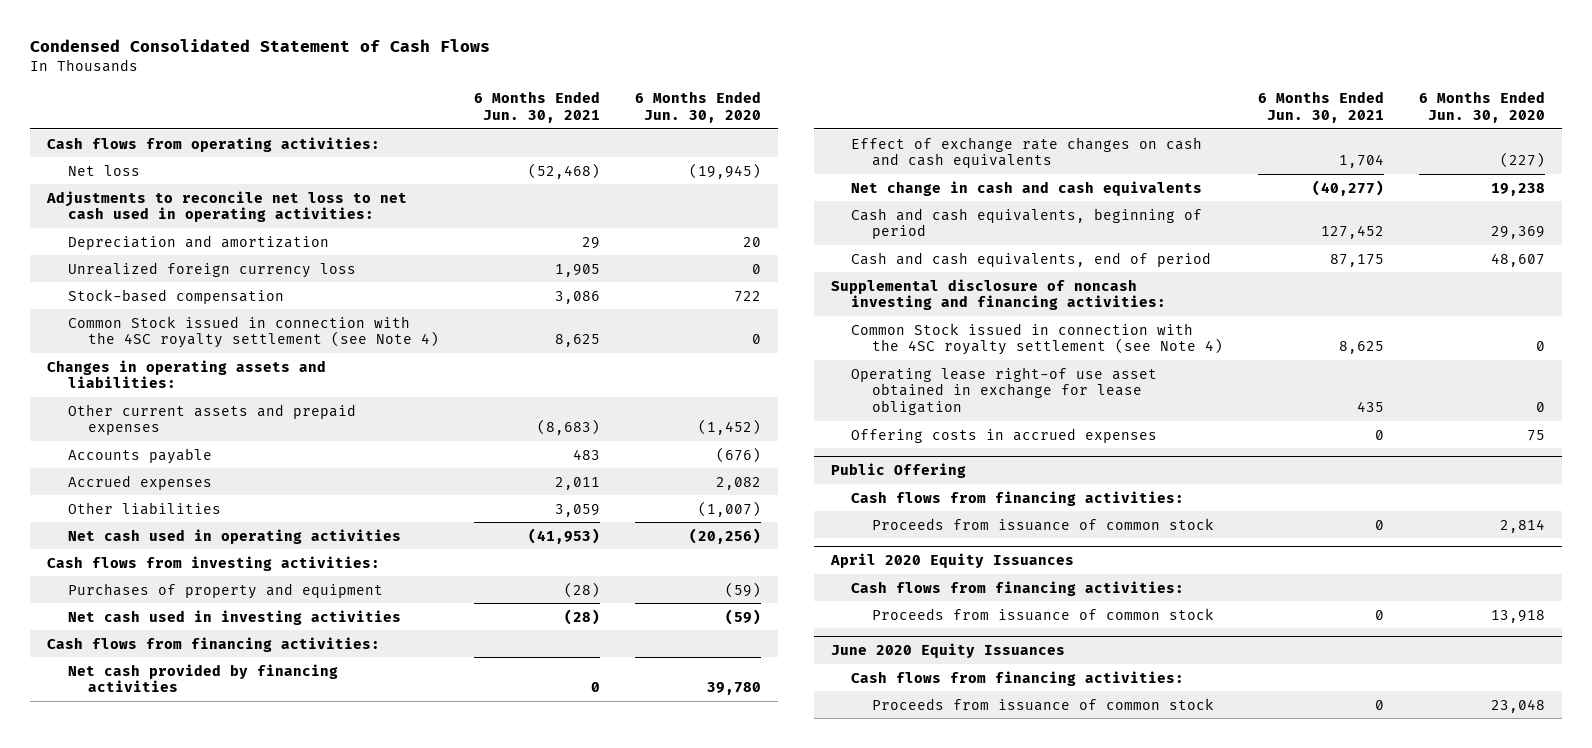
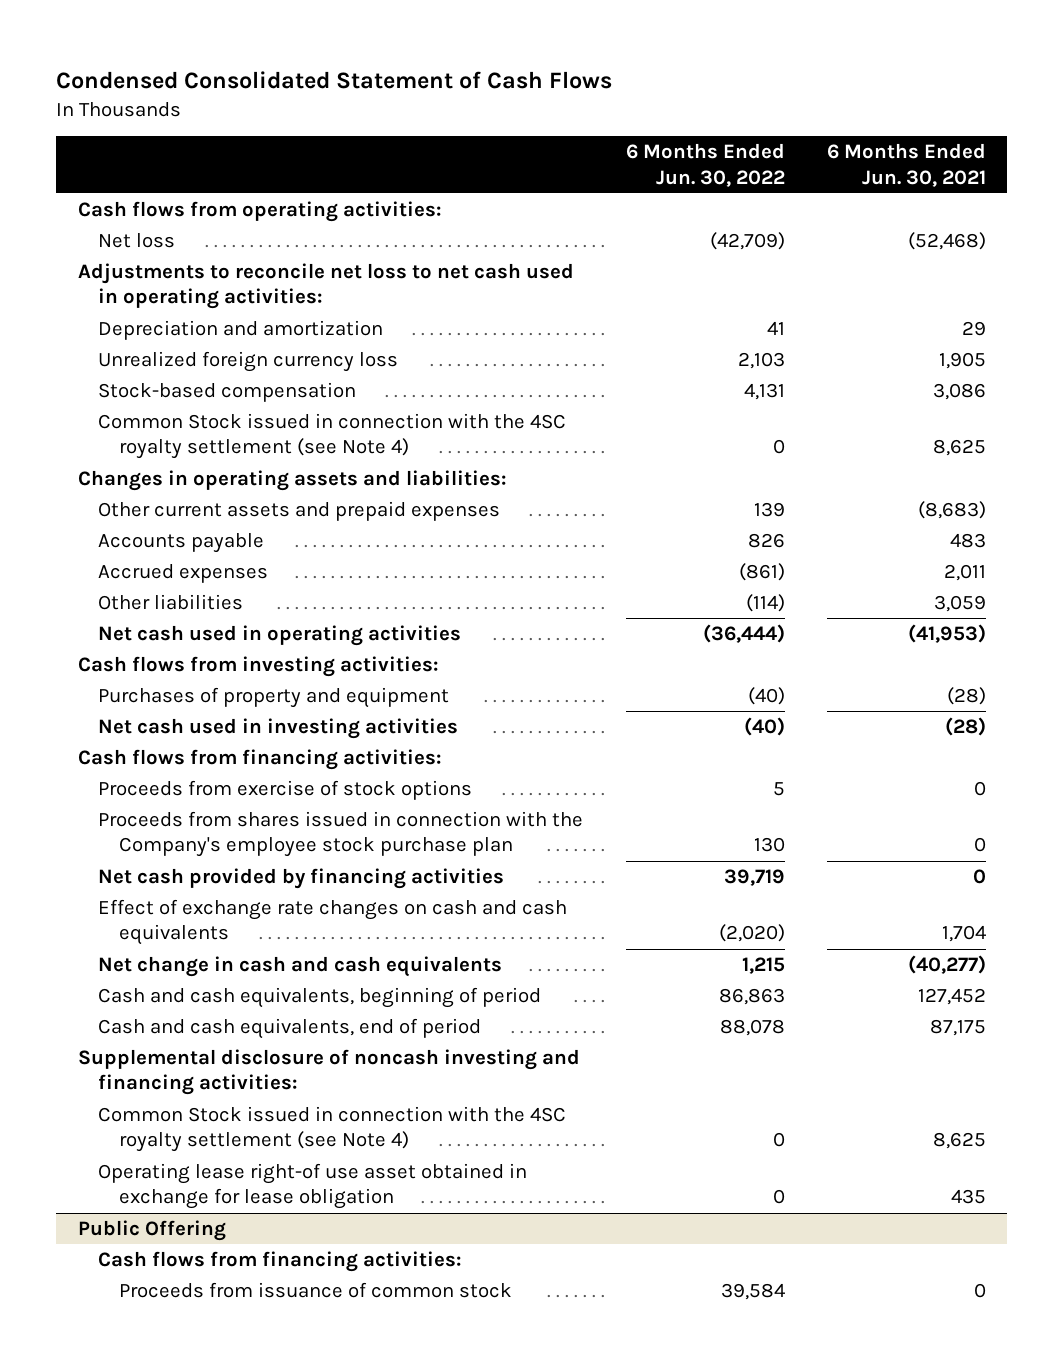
[635,91,762,123] 6 Months Ended Jun. 30, 2020 -> none
none -> [625,143,785,187] 6 Months Ended Jun. 30, 2022
none -> [98,780,473,801] Proceeds from exercise of stock options
none -> [98,811,584,858] Proceeds from shares issued in connection with the Company's employee stock purchase plan
[851,427,1158,443] Offering costs in accrued expenses -> none
[829,552,1074,568] April 2020 Equity Issuances -> none
[851,580,1185,596] Cash flows from financing activities: -> none
[871,607,1214,621] Proceeds from issuance of common stock -> none
[830,642,1065,658] June 2020 Equity Issuances -> none
[851,670,1185,686] Cash flows from financing activities: -> none
[871,697,1214,711] Proceeds from issuance of common stock -> none

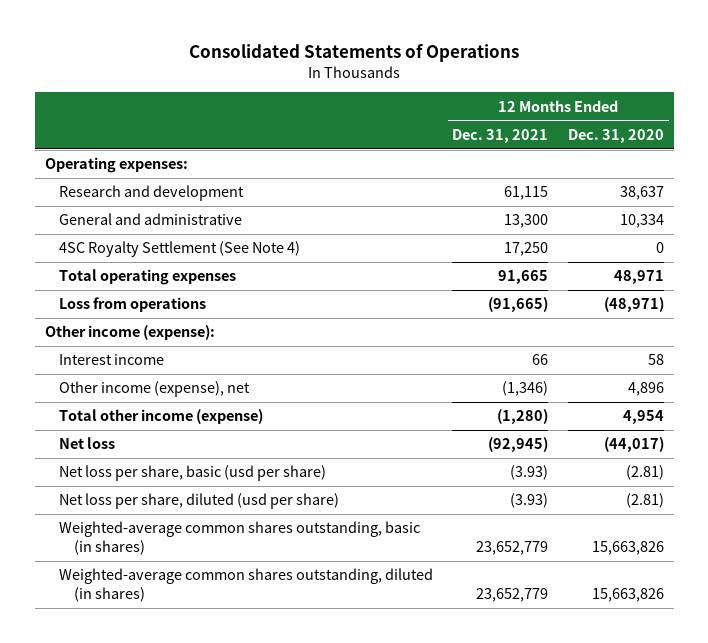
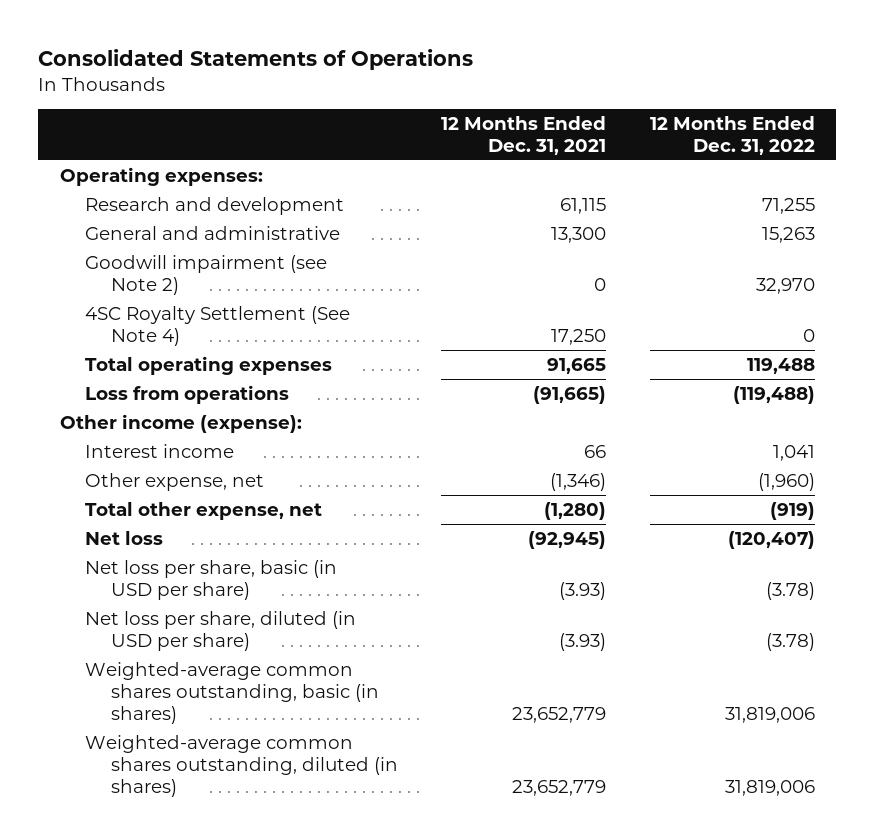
[567,129,664,144] Dec. 31, 2020 -> none
none -> [649,116,815,155] 12 Months Ended Dec. 31, 2022
none -> [85,254,328,295] Goodwill impairment (see Note 2)
[59,381,251,398] Other income (expense), net -> [85,472,265,491] Other expense, net
[59,409,264,425] Total other income (expense) -> [85,501,323,520] Total other expense, net
[59,465,327,482] Net loss per share, basic (usd per share) -> [85,559,338,600] Net loss per share, basic (in USD per share)
[59,493,340,510] Net loss per share, diluted (usd per share) -> [85,610,357,651] Net loss per share, diluted (in USD per share)

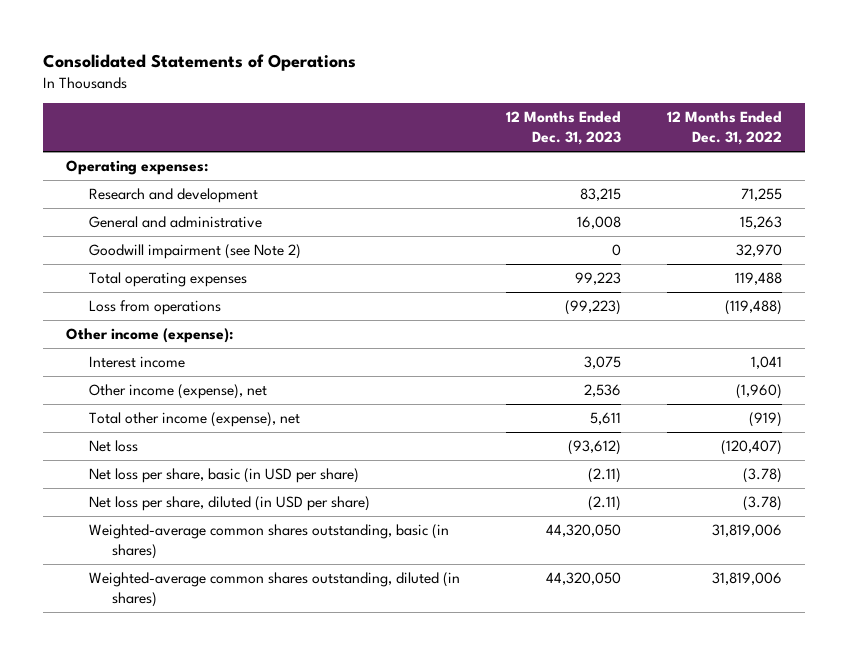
[441,116,607,155] 12 Months Ended Dec. 31, 2021 -> none
none -> [506,111,622,146] 12 Months Ended Dec. 31, 2023
[85,305,351,346] 4SC Royalty Settlement (See Note 4) -> none
[85,472,265,491] Other expense, net -> [89,384,268,400] Other income (expense), net
[85,501,323,520] Total other expense, net -> [89,412,301,428] Total other income (expense), net

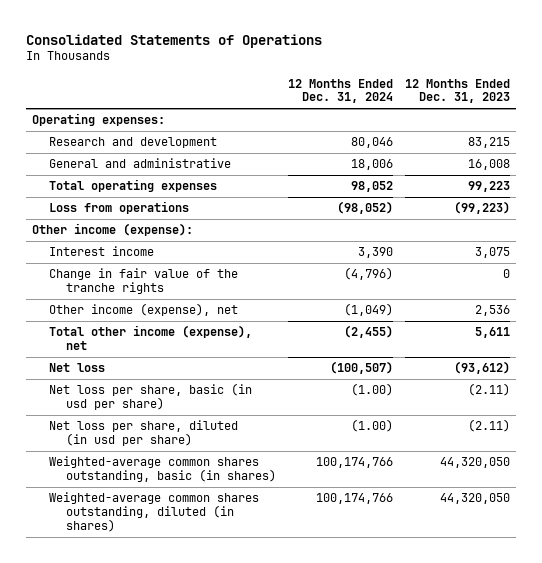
[667,111,783,146] 12 Months Ended Dec. 31, 2022 -> none
none -> [287,78,393,104] 12 Months Ended Dec. 31, 2024
[89,244,302,260] Goodwill impairment (see Note 2) -> none
none -> [49,268,239,295] Change in fair value of the tranche rights
[89,468,360,484] Net loss per share, basic (in USD per share) -> [49,383,253,411] Net loss per share, basic (in usd per share)
[89,496,371,512] Net loss per share, diluted (in USD per share) -> [49,420,239,447] Net loss per share, diluted (in usd per share)

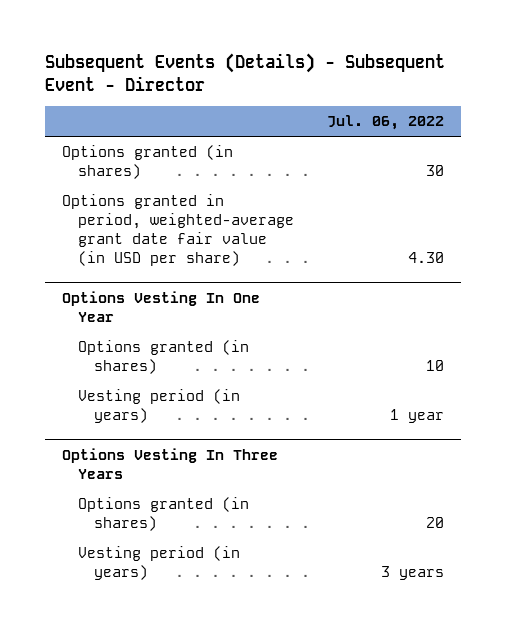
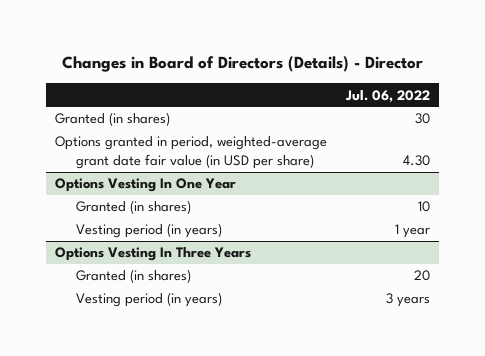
[44,52,445,91] Subsequent Events (Details) - Subsequent Event - Director -> [61,56,423,73] Changes in Board of Directors (Details) - Director
[61,145,233,180] Options granted (in shares) -> [55,112,171,127] Granted (in shares)
[77,340,249,375] Options granted (in shares) -> [75,200,191,215] Granted (in shares)
[77,497,249,532] Options granted (in shares) -> [75,269,191,284] Granted (in shares)

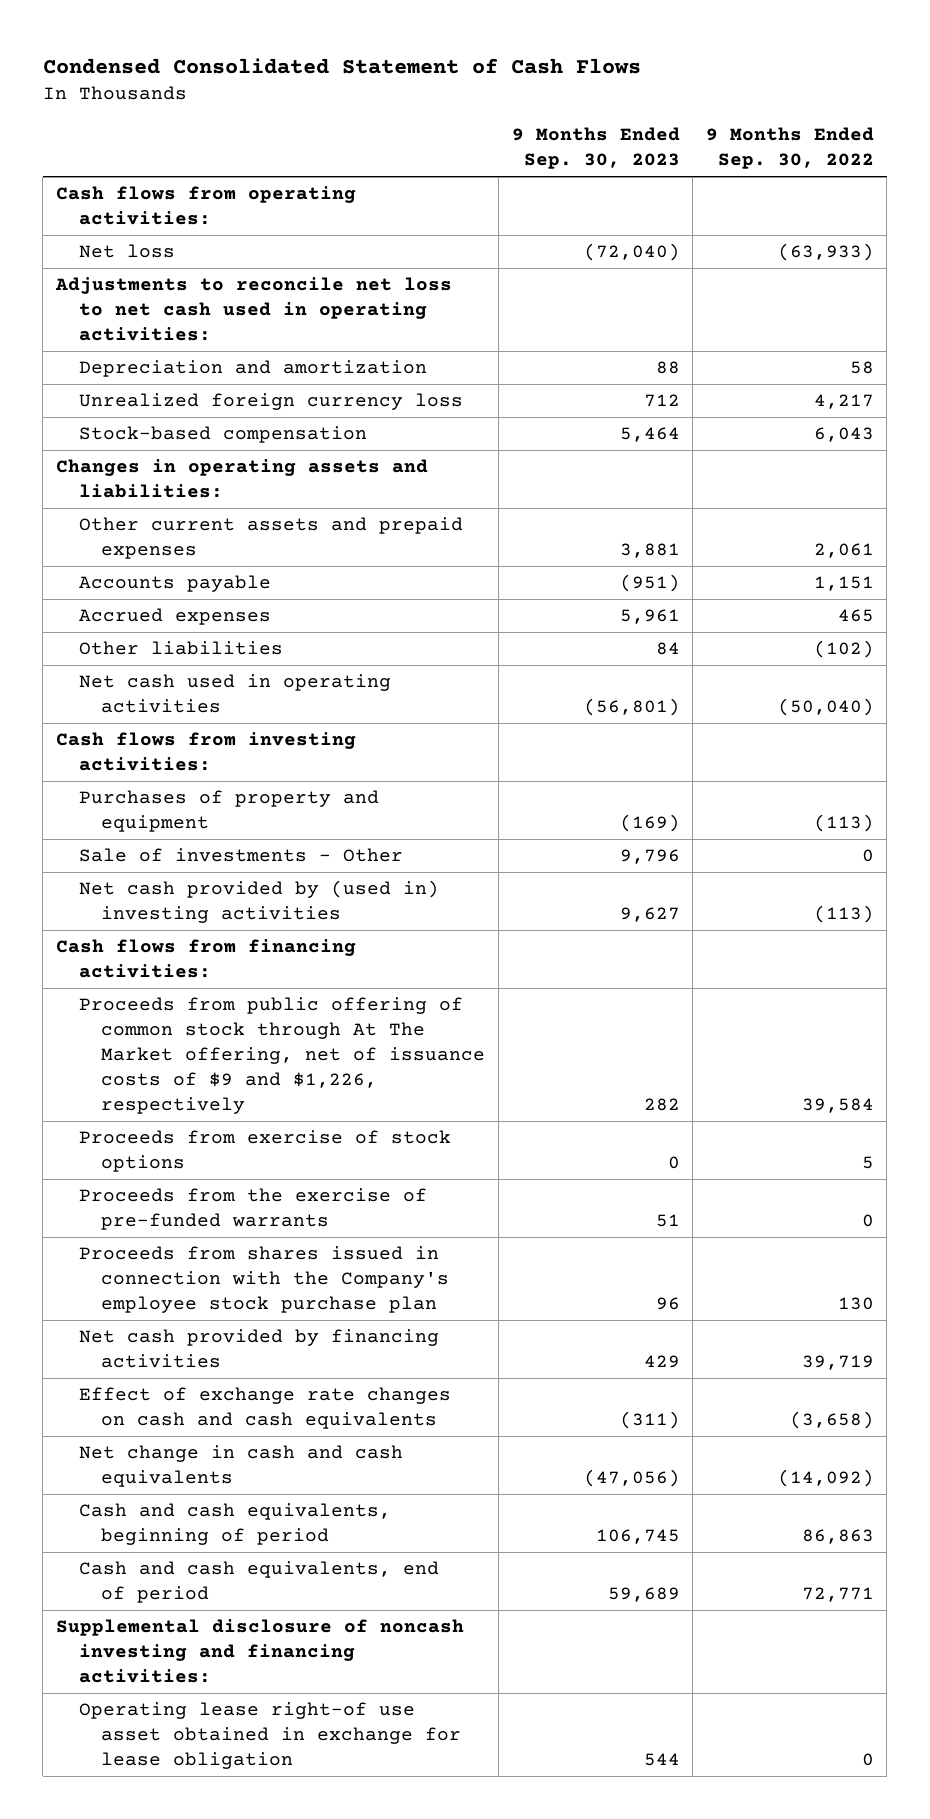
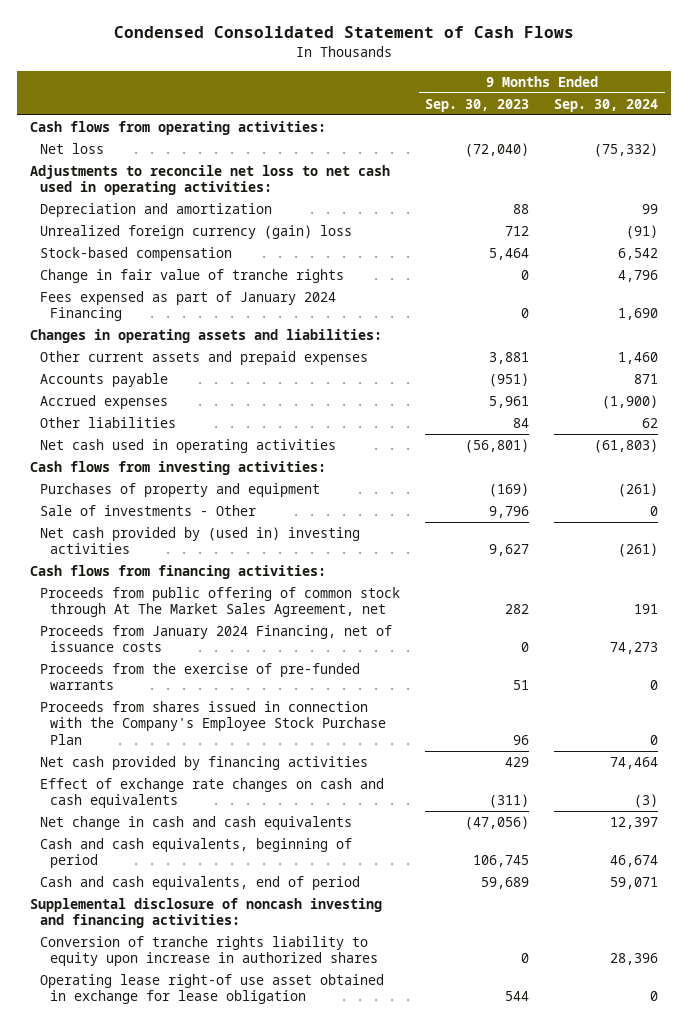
[705,127,874,170] 9 Months Ended Sep. 30, 2022 -> none
none -> [554,98,659,112] Sep. 30, 2024
[78,393,463,411] Unrealized foreign currency loss -> [39,225,352,240] Unrealized foreign currency (gain) loss
none -> [39,269,344,284] Change in fair value of tranche rights
none -> [39,291,336,322] Fees expensed as part of January 2024 Financing
[78,1130,451,1173] Proceeds from exercise of stock options -> none
[78,997,486,1115] Proceeds from public offering of common stock through At The Market offering, net of issuance costs of $9 and $1,226, respectively -> [39,587,400,618] Proceeds from public offering of common stock through At The Market Sales Agreement, net
none -> [39,625,392,653] Proceeds from January 2024 Financing, net of issuance costs
[78,1246,450,1314] Proceeds from shares issued in connection with the Company's employee stock purchase plan -> [39,701,386,745] Proceeds from shares issued in connection with the Company's Employee Stock Purchase Plan
none -> [39,936,378,967] Conversion of tranche rights liability to equity upon increase in authorized shares

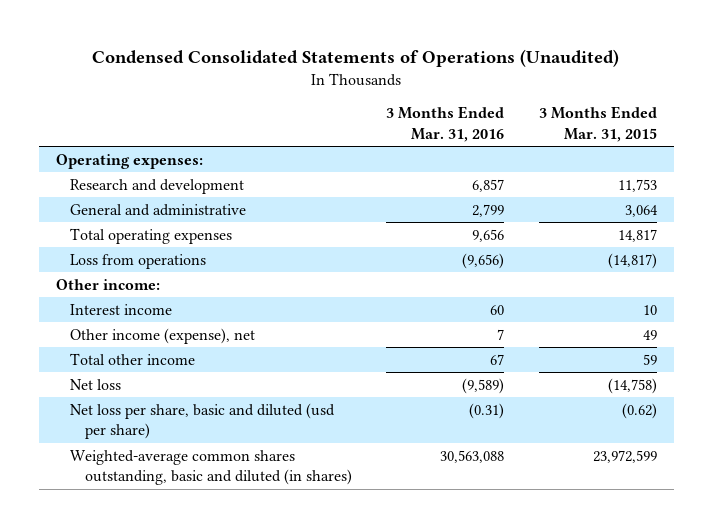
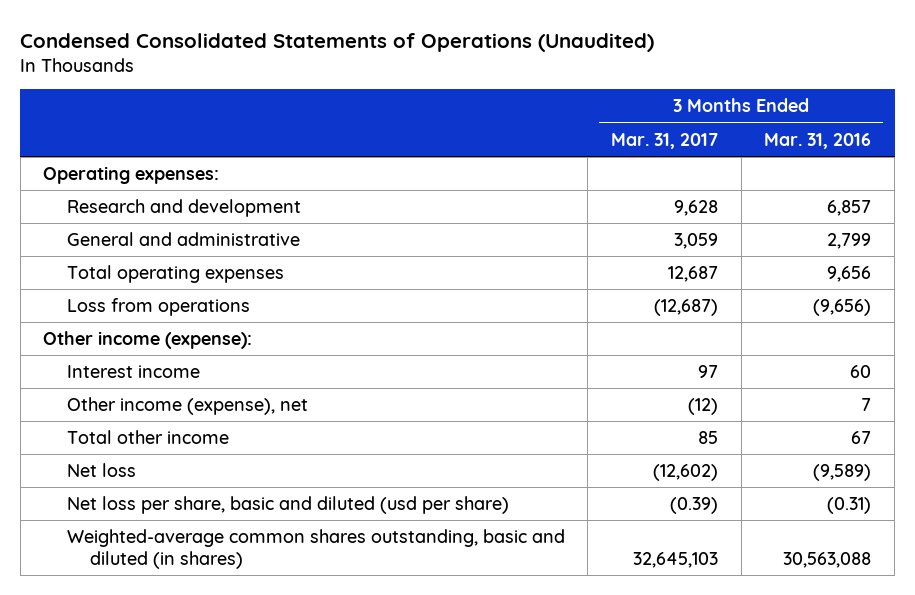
[538,106,657,142] 3 Months Ended Mar. 31, 2015 -> none
none -> [611,132,719,149] Mar. 31, 2017
[55,278,160,290] Other income: -> [43,331,253,350] Other income (expense):

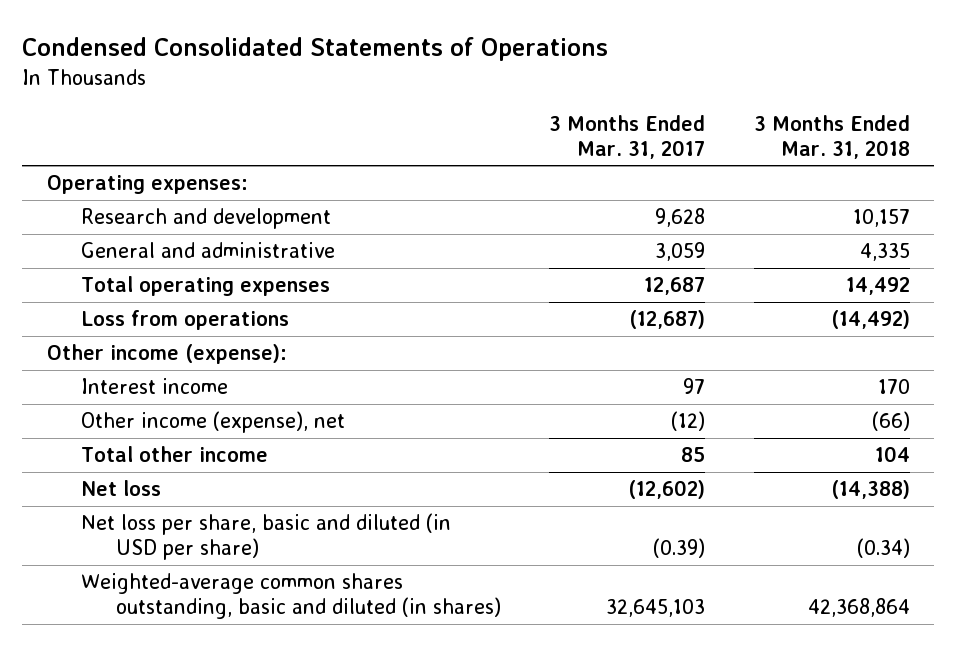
[20,32,655,52] Condensed Consolidated Statements of Operations (Unaudited) -> [22,36,609,61] Condensed Consolidated Statements of Operations
[764,132,872,149] Mar. 31, 2016 -> none
none -> [754,114,911,159] 3 Months Ended Mar. 31, 2018
[66,496,509,515] Net loss per share, basic and diluted (usd per share) -> [81,513,452,561] Net loss per share, basic and diluted (in USD per share)

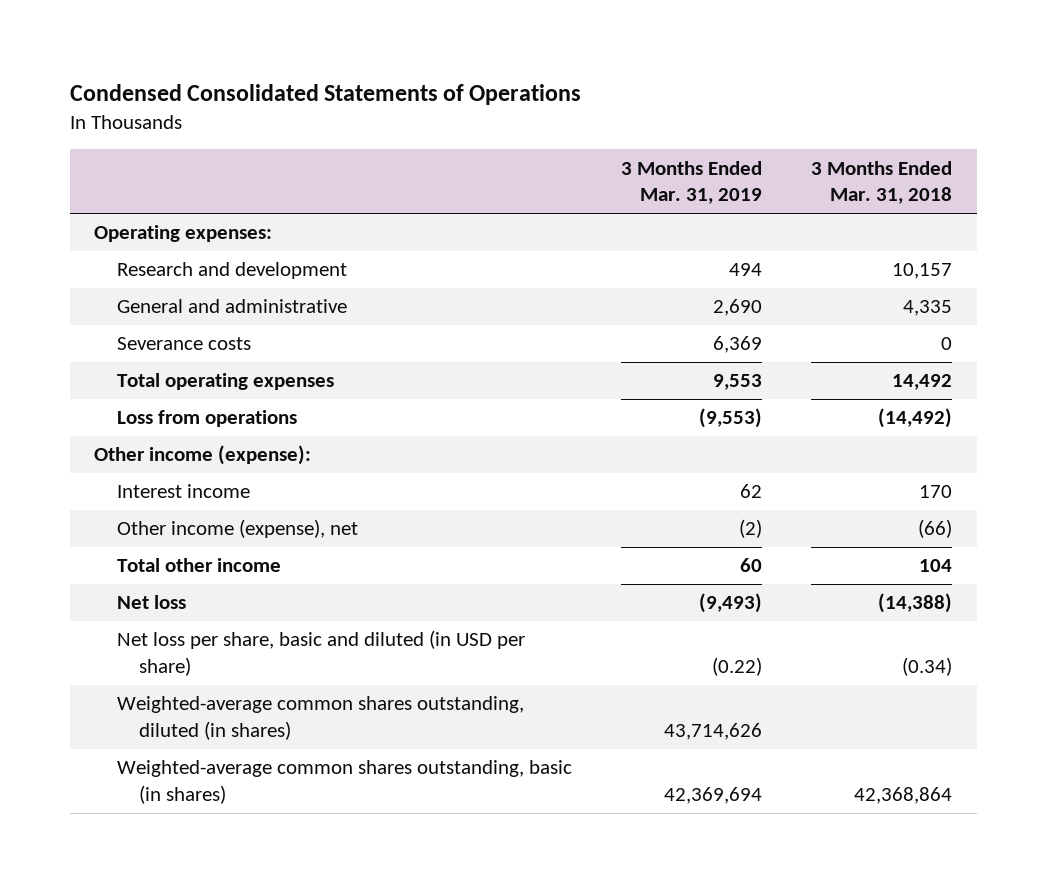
[549,114,706,159] 3 Months Ended Mar. 31, 2017 -> none
none -> [620,160,762,205] 3 Months Ended Mar. 31, 2019
none -> [116,337,251,351] Severance costs
none -> [116,696,524,740] Weighted-average common shares outstanding, diluted (in shares)
[81,573,501,620] Weighted-average common shares outstanding, basic and diluted (in shares) -> [116,760,572,804] Weighted-average common shares outstanding, basic (in shares)

